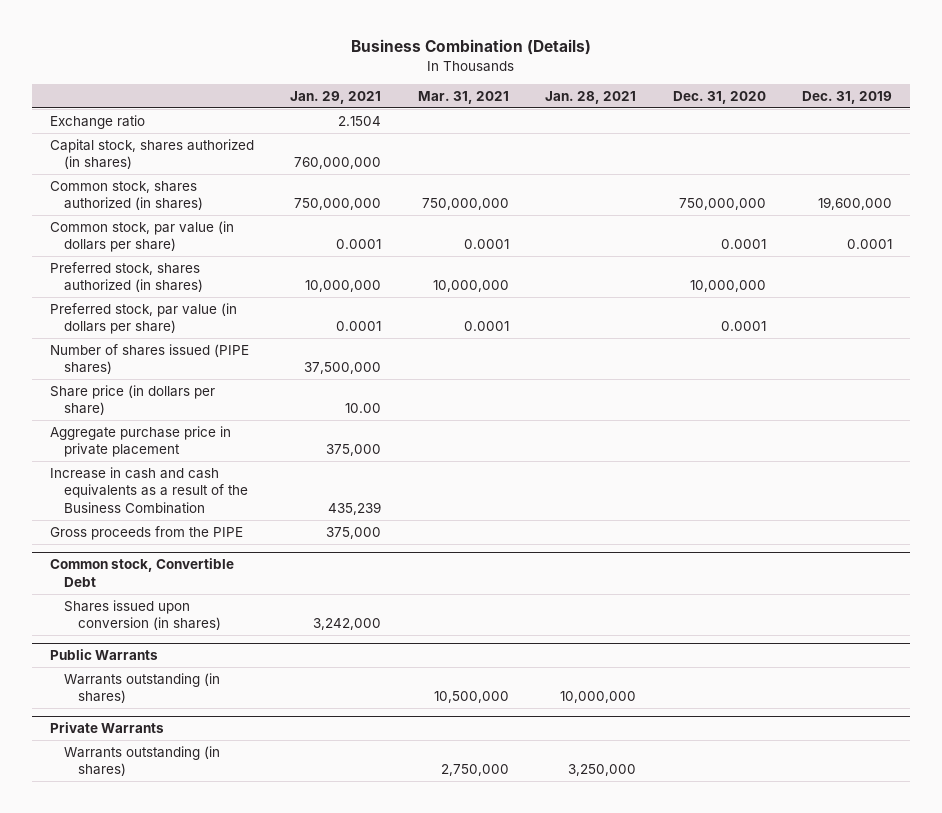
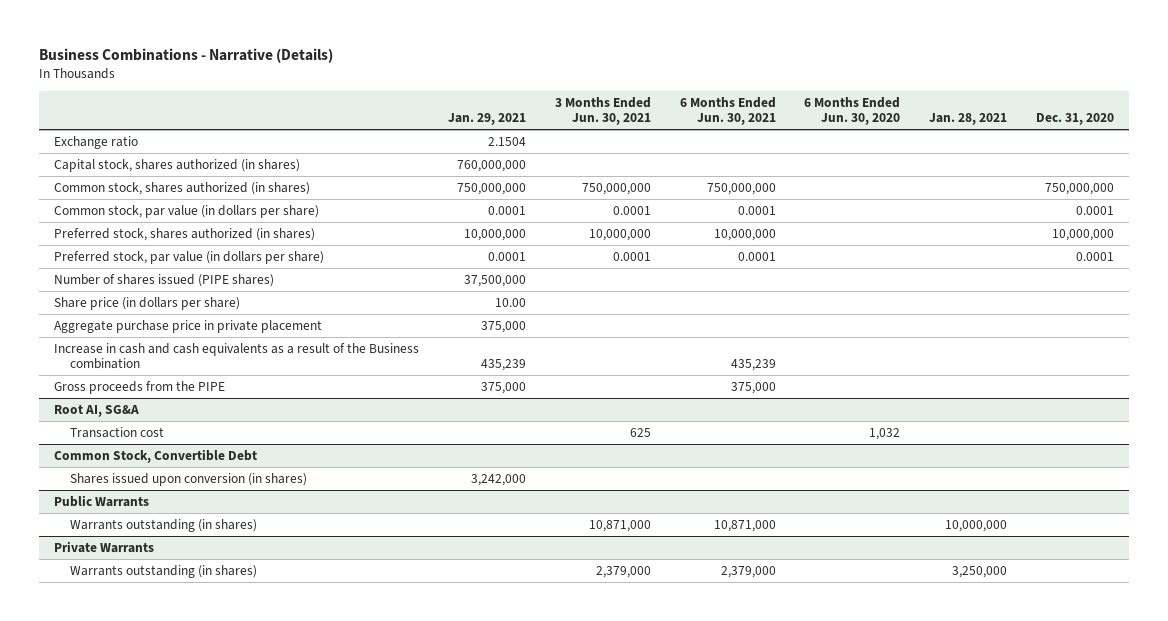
[350,39,591,56] Business Combination (Details) -> [39,47,334,63] Business Combinations - Narrative (Details)
[417,90,509,104] Mar. 31, 2021 -> none
[802,90,893,104] Dec. 31, 2019 -> none
none -> [554,96,651,126] 3 Months Ended Jun. 30, 2021
none -> [679,96,776,126] 6 Months Ended Jun. 30, 2021
none -> [804,96,901,126] 6 Months Ended Jun. 30, 2020
[49,466,249,514] Increase in cash and cash equivalents as a result of the Business Combination -> [53,342,419,370] Increase in cash and cash equivalents as a result of the Business combination
none -> [53,403,139,417] Root AI, SG&A
none -> [69,426,164,438] Transaction cost
[49,558,234,587] Common stock, Convertible Debt -> [53,448,257,463] Common Stock, Convertible Debt

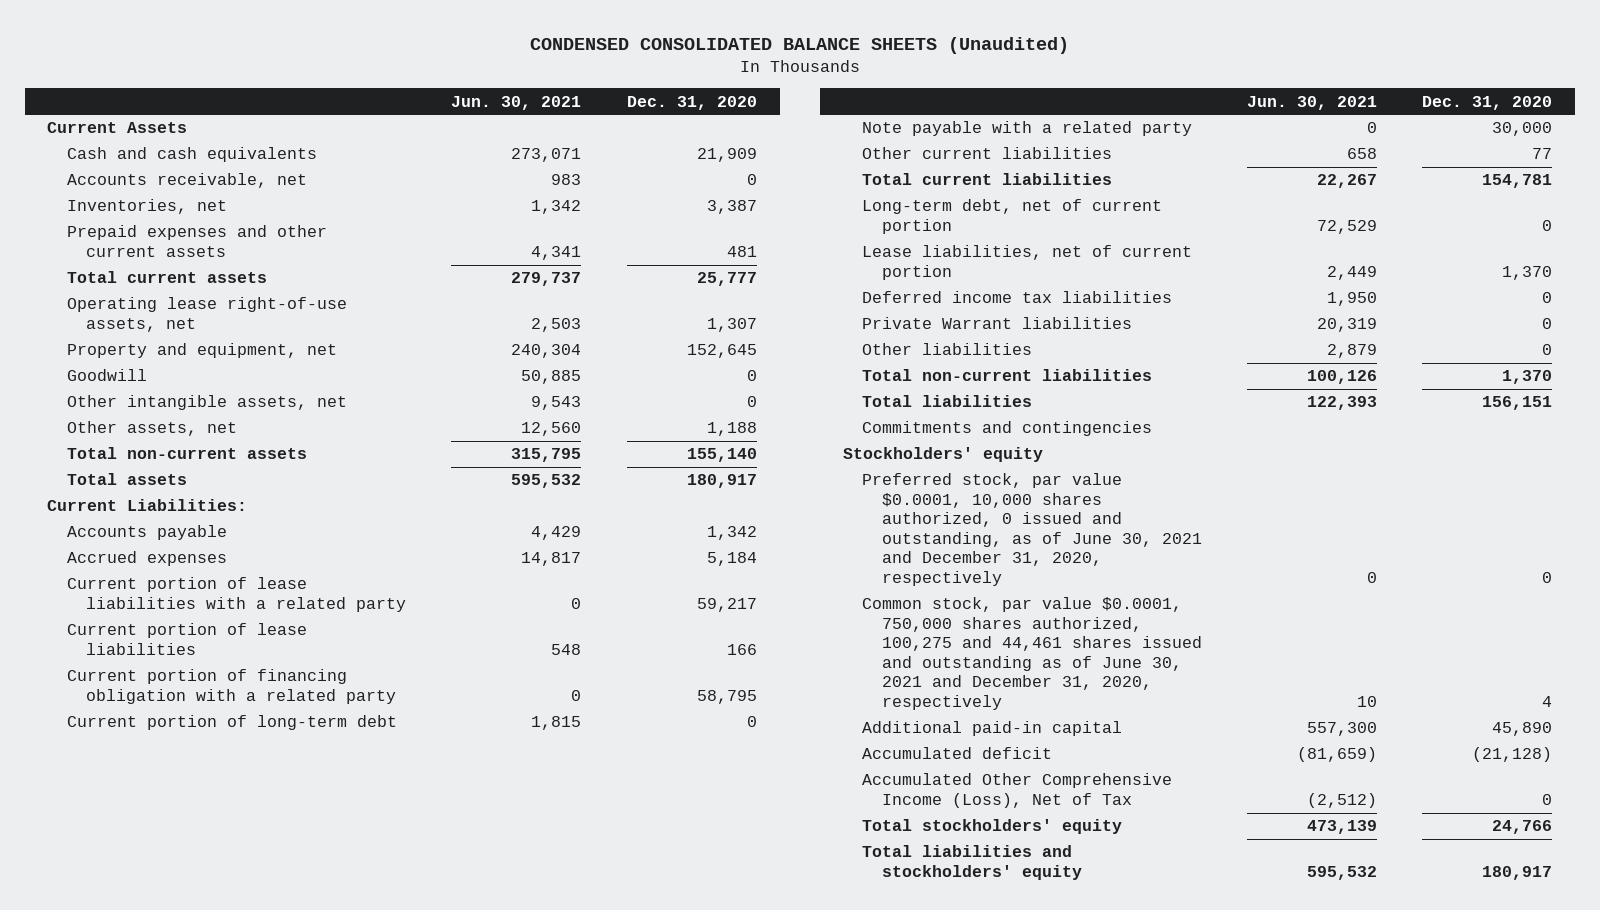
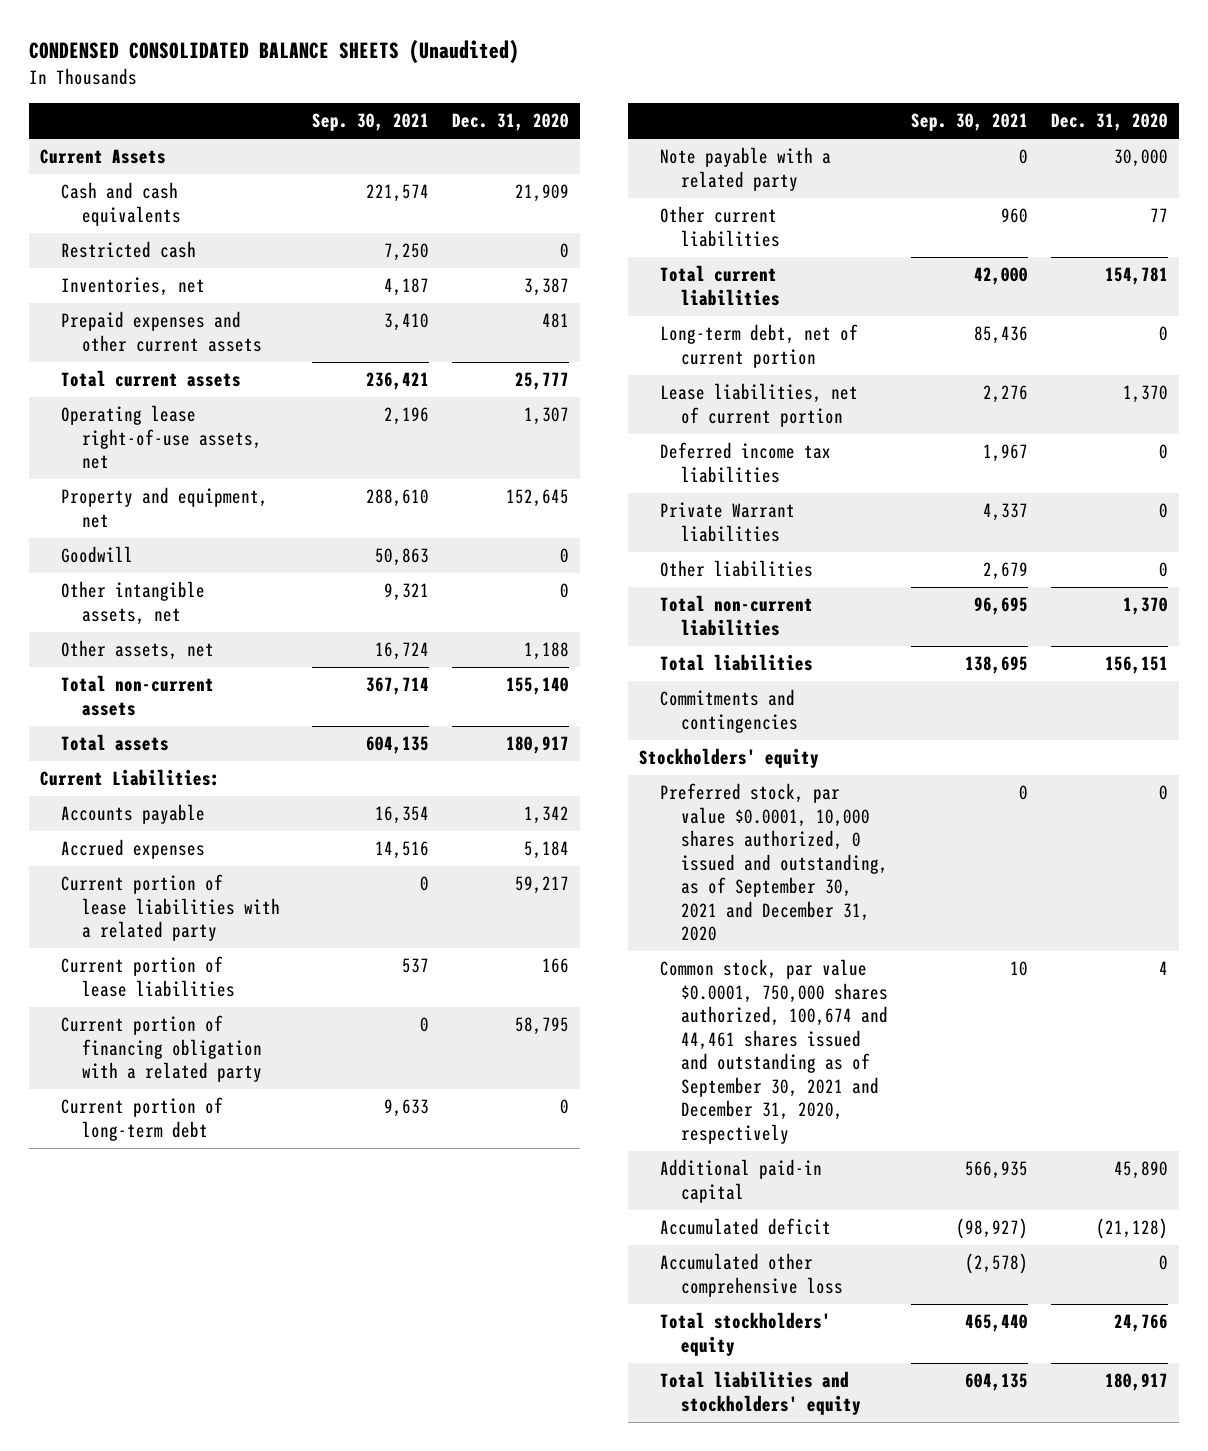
[451,95,582,110] Jun. 30, 2021 -> none
none -> [311,113,429,132] Sep. 30, 2021
[66,173,307,189] Accounts receivable, net -> none
none -> [60,241,196,259] Restricted cash
[862,473,1202,586] Preferred stock, par value $0.0001, 10,000 shares authorized, 0 issued and outstanding, as of June 30, 2021 and December 31, 2020, respectively -> [660,783,888,942] Preferred stock, par value $0.0001, 10,000 shares authorized, 0 issued and outstanding, as of September 30, 2021 and December 31, 2020
[862,597,1202,710] Common stock, par value $0.0001, 750,000 shares authorized, 100,275 and 44,461 shares issued and outstanding as of June 30, 2021 and December 31, 2020, respectively -> [660,959,888,1144] Common stock, par value $0.0001, 750,000 shares authorized, 100,674 and 44,461 shares issued and outstanding as of September 30, 2021 and December 31, 2020, respectively
[862,773,1173,808] Accumulated Other Comprehensive Income (Loss), Net of Tax -> [660,1253,843,1297] Accumulated other comprehensive loss

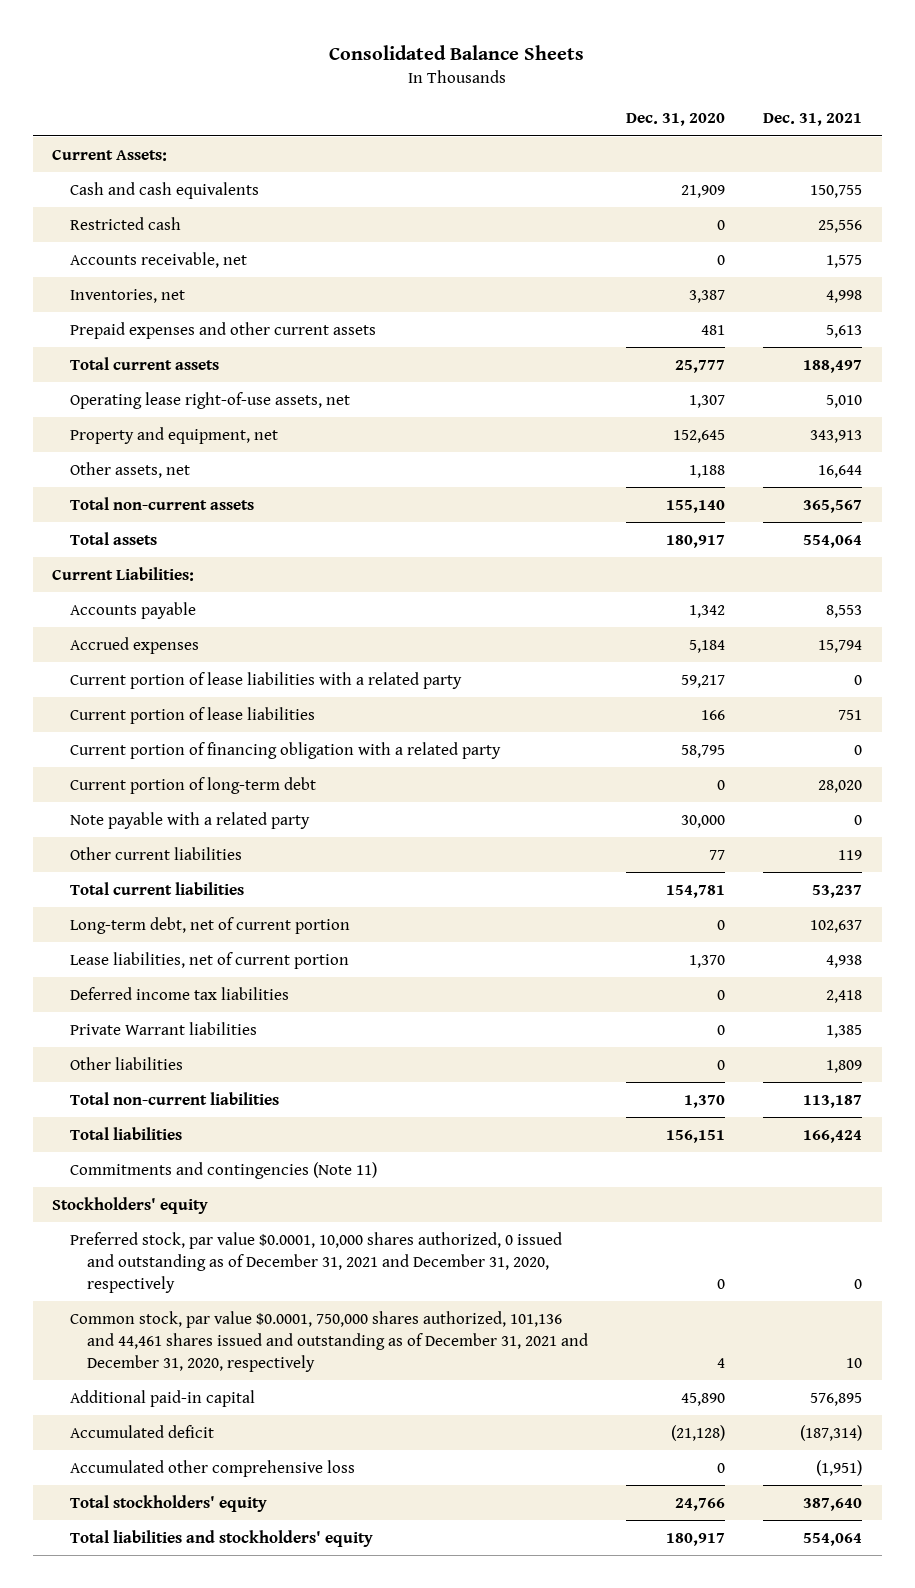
[28,40,519,65] CONDENSED CONSOLIDATED BALANCE SHEETS (Unaudited) -> [329,44,585,60] Consolidated Balance Sheets
[311,113,429,132] Sep. 30, 2021 -> none
none -> [763,113,863,127] Dec. 31, 2021
[40,149,167,165] Current Assets -> [52,148,168,161] Current Assets:
none -> [69,251,247,268] Accounts receivable, net
[60,546,133,564] Goodwill -> none
[60,581,205,625] Other intangible assets, net -> none
[660,689,798,733] Commitments and contingencies -> [69,1161,377,1179] Commitments and contingencies (Note 11)
[660,783,888,942] Preferred stock, par value $0.0001, 10,000 shares authorized, 0 issued and outstanding, as of September 30, 2021 and December 31, 2020 -> [69,1231,562,1293] Preferred stock, par value $0.0001, 10,000 shares authorized, 0 issued and outstanding as of December 31, 2021 and December 31, 2020, respectively
[660,959,888,1144] Common stock, par value $0.0001, 750,000 shares authorized, 100,674 and 44,461 shares issued and outstanding as of September 30, 2021 and December 31, 2020, respectively -> [69,1310,588,1372] Common stock, par value $0.0001, 750,000 shares authorized, 101,136 and 44,461 shares issued and outstanding as of December 31, 2021 and December 31, 2020, respectively

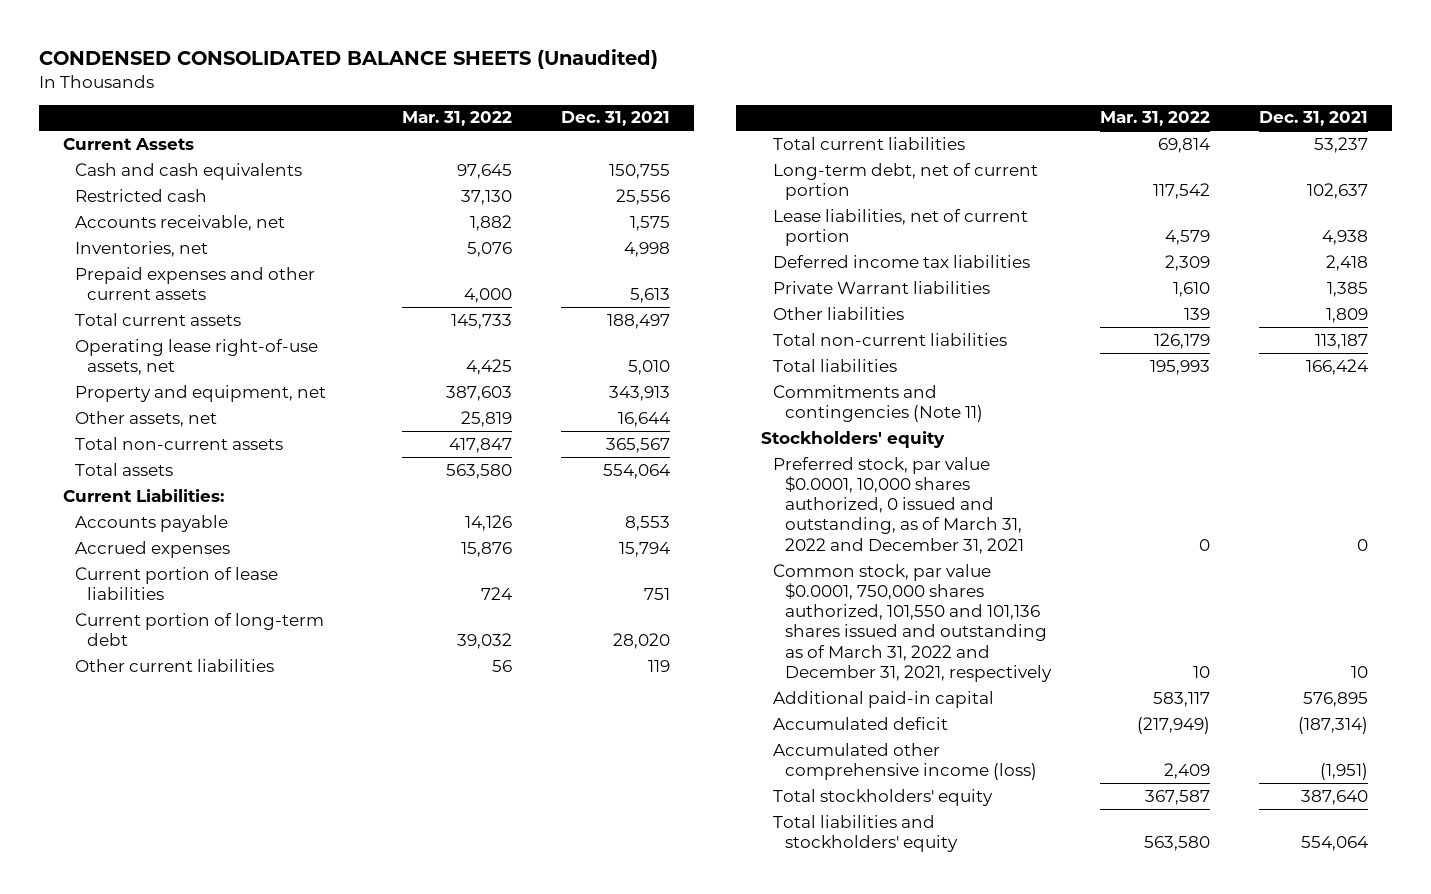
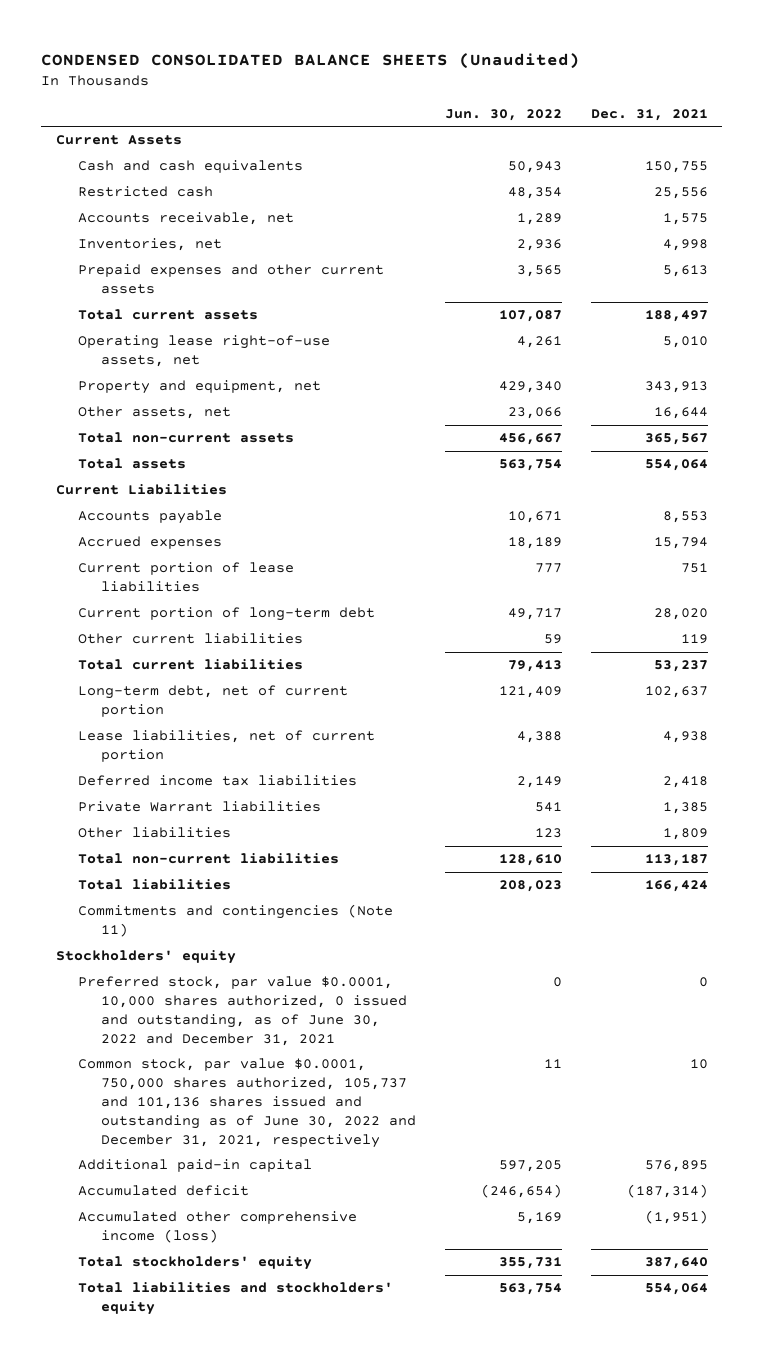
[402,111,513,127] Mar. 31, 2022 -> none
none -> [445,108,563,121] Jun. 30, 2022
[62,488,224,502] Current Liabilities: -> [55,484,227,496] Current Liabilities
[773,456,1025,554] Preferred stock, par value $0.0001, 10,000 shares authorized, 0 issued and outstanding, as of March 31, 2022 and December 31, 2021 -> [78,976,408,1046] Preferred stock, par value $0.0001, 10,000 shares authorized, 0 issued and outstanding, as of June 30, 2022 and December 31, 2021
[773,563,1053,682] Common stock, par value $0.0001, 750,000 shares authorized, 101,550 and 101,136 shares issued and outstanding as of March 31, 2022 and December 31, 2021, respectively -> [78,1058,417,1148] Common stock, par value $0.0001, 750,000 shares authorized, 105,737 and 101,136 shares issued and outstanding as of June 30, 2022 and December 31, 2021, respectively

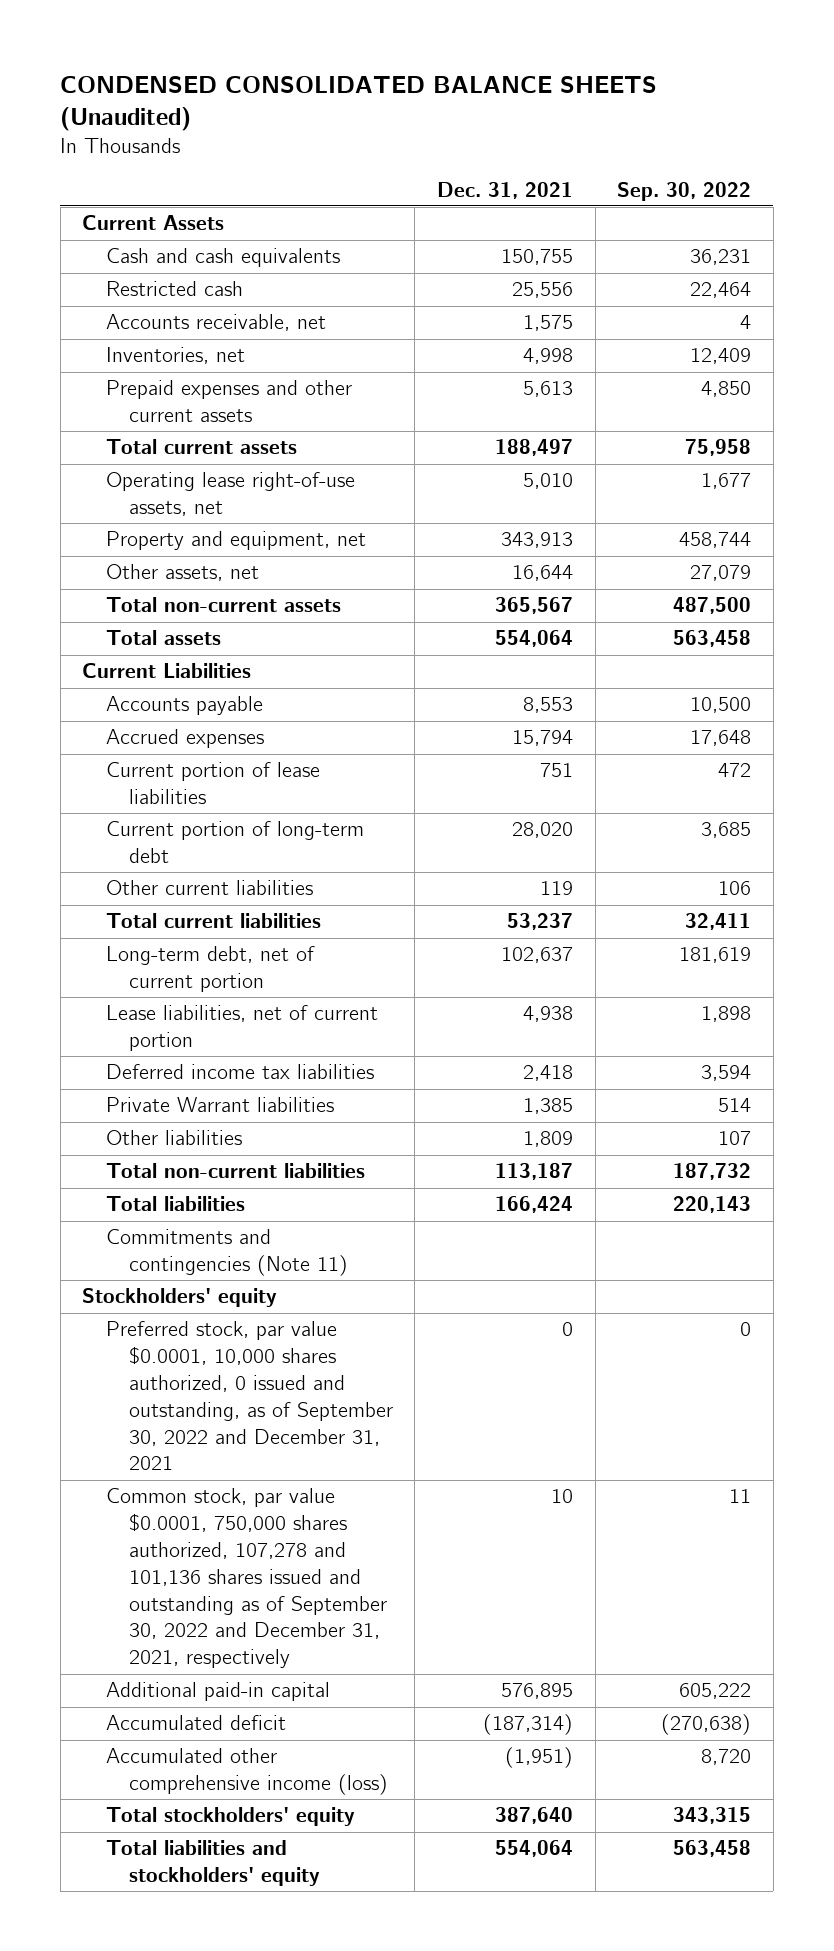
[445,108,563,121] Jun. 30, 2022 -> none
none -> [617,181,752,201] Sep. 30, 2022
[78,976,408,1046] Preferred stock, par value $0.0001, 10,000 shares authorized, 0 issued and outstanding, as of June 30, 2022 and December 31, 2021 -> [105,1321,393,1471] Preferred stock, par value $0.0001, 10,000 shares authorized, 0 issued and outstanding, as of September 30, 2022 and December 31, 2021
[78,1058,417,1148] Common stock, par value $0.0001, 750,000 shares authorized, 105,737 and 101,136 shares issued and outstanding as of June 30, 2022 and December 31, 2021, respectively -> [105,1488,387,1669] Common stock, par value $0.0001, 750,000 shares authorized, 107,278 and 101,136 shares issued and outstanding as of September 30, 2022 and December 31, 2021, respectively

